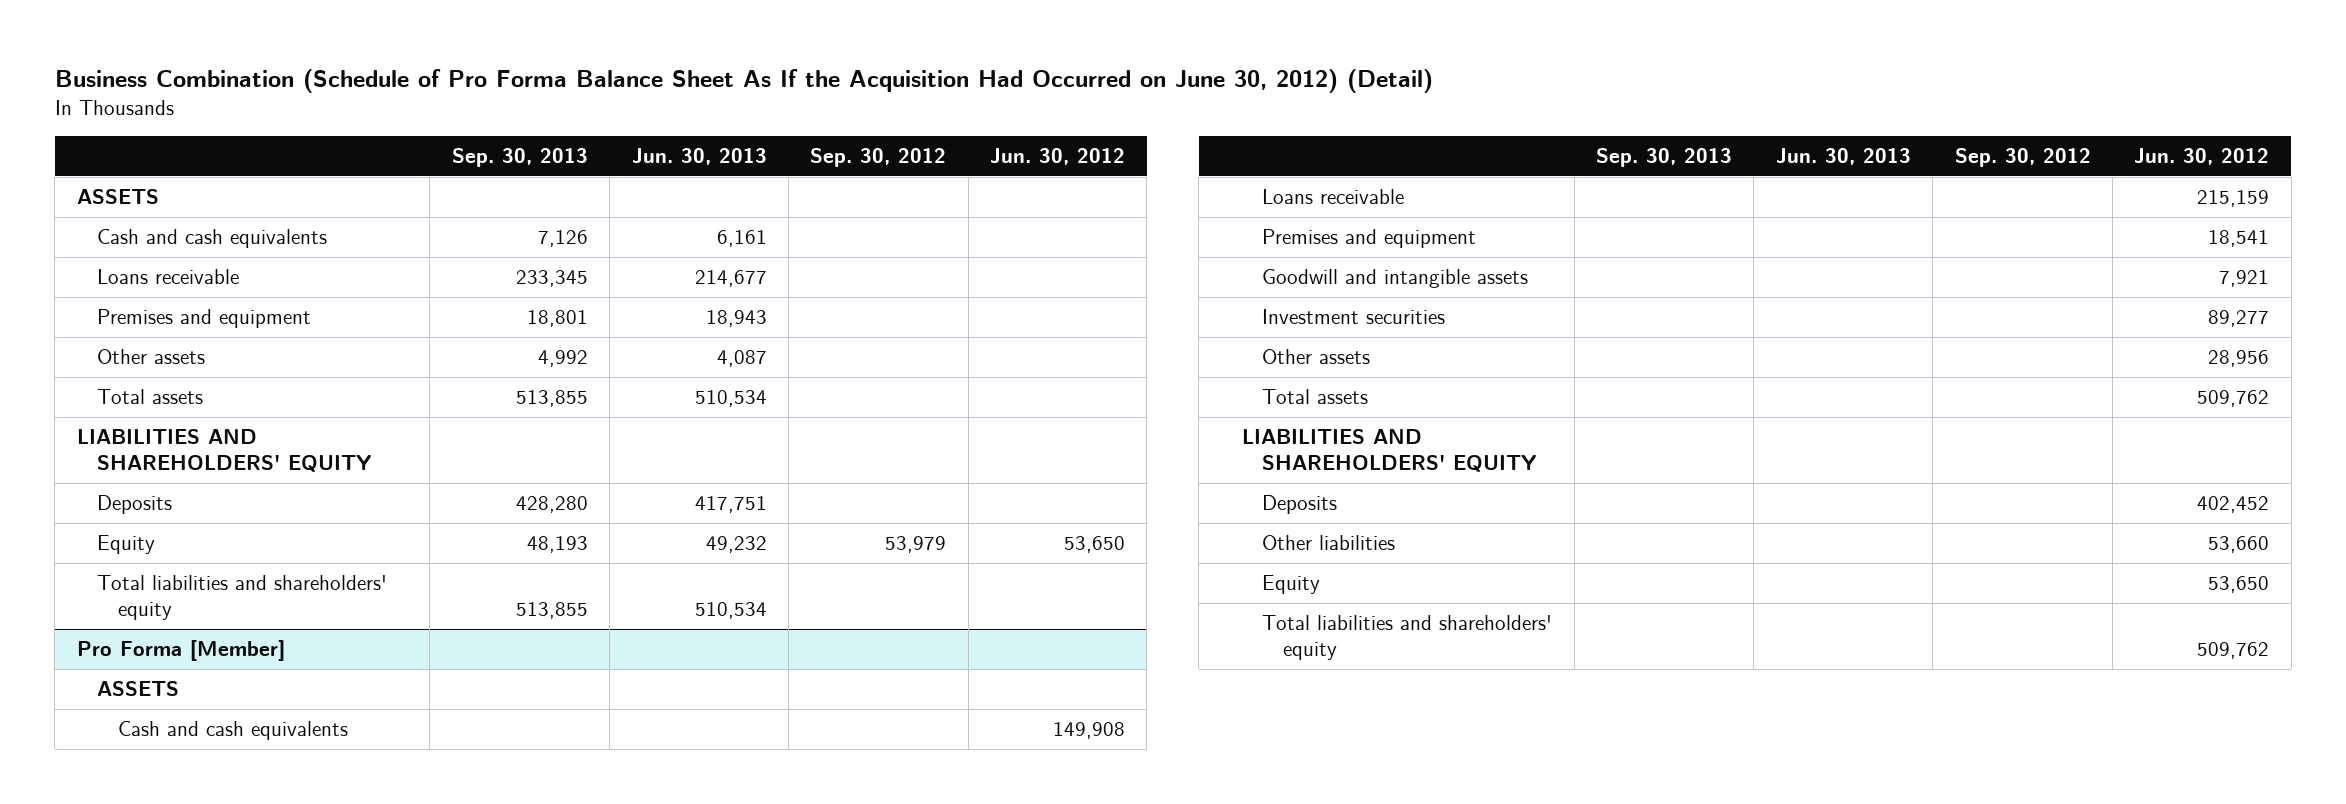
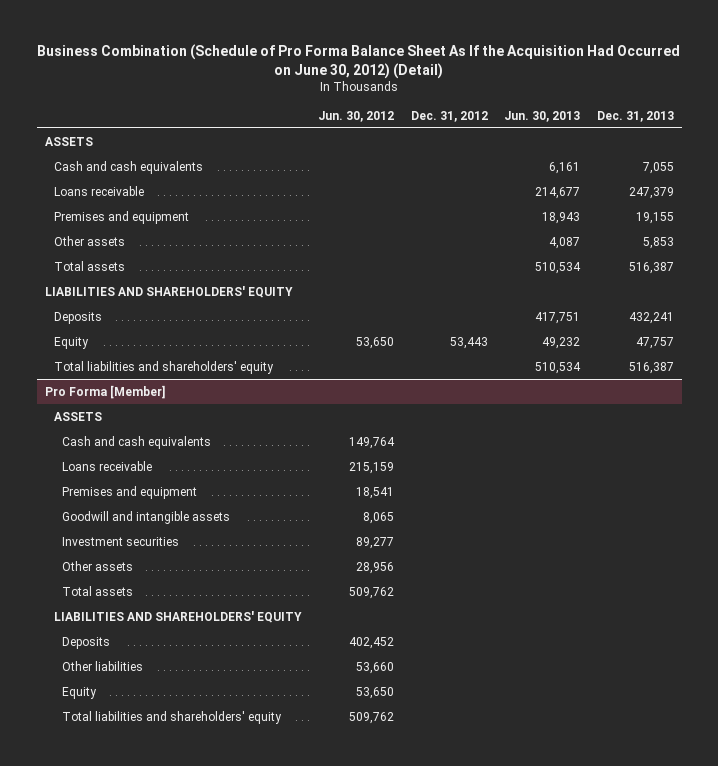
[451,148,588,168] Sep. 30, 2013 -> none
[810,148,947,168] Sep. 30, 2012 -> none
none -> [410,110,488,122] Dec. 31, 2012
none -> [596,110,674,122] Dec. 31, 2013
[1053,722,1126,740] 149,908 -> [349,436,396,449] 149,764
[2219,270,2270,288] 7,921 -> [363,511,395,524] 8,065

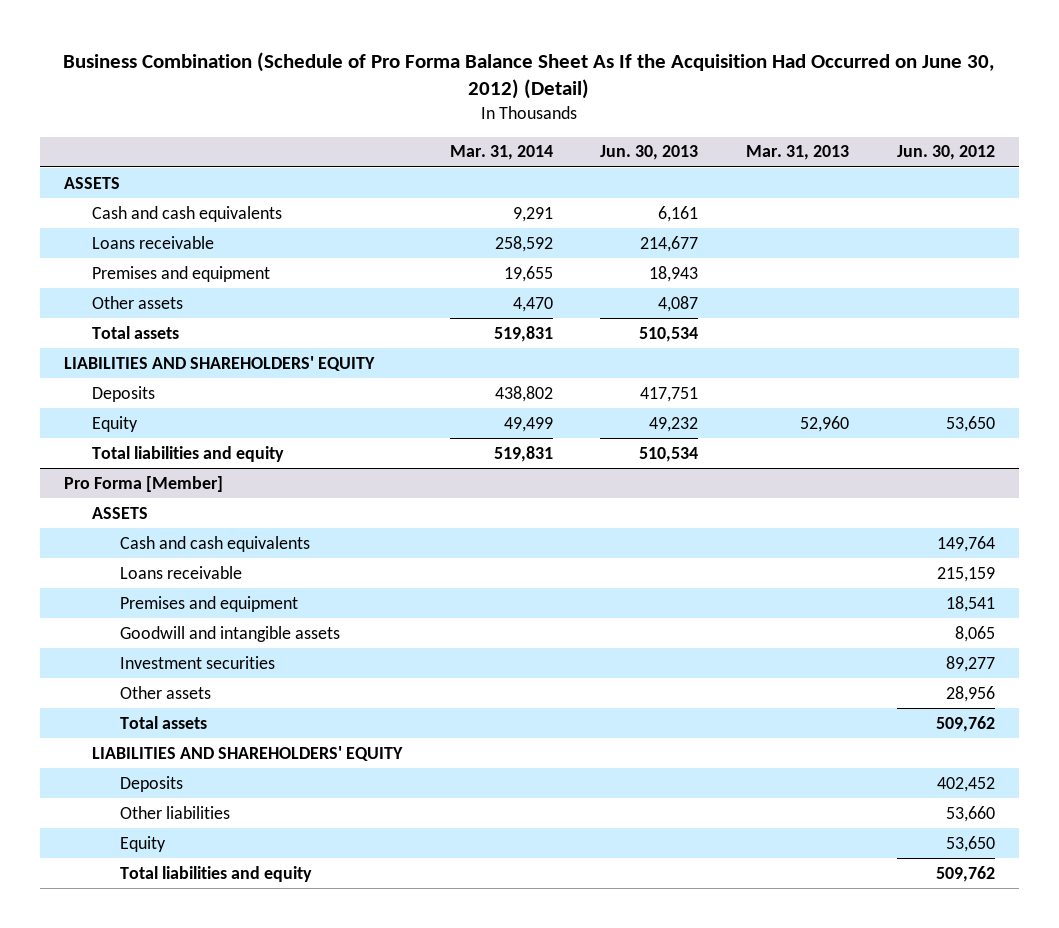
[410,110,488,122] Dec. 31, 2012 -> none
[596,110,674,122] Dec. 31, 2013 -> none
none -> [449,145,553,161] Mar. 31, 2014
none -> [746,145,850,161] Mar. 31, 2013
[53,360,274,374] Total liabilities and shareholders' equity -> [91,445,284,462] Total liabilities and equity
[62,710,283,724] Total liabilities and shareholders' equity -> [119,865,312,882] Total liabilities and equity

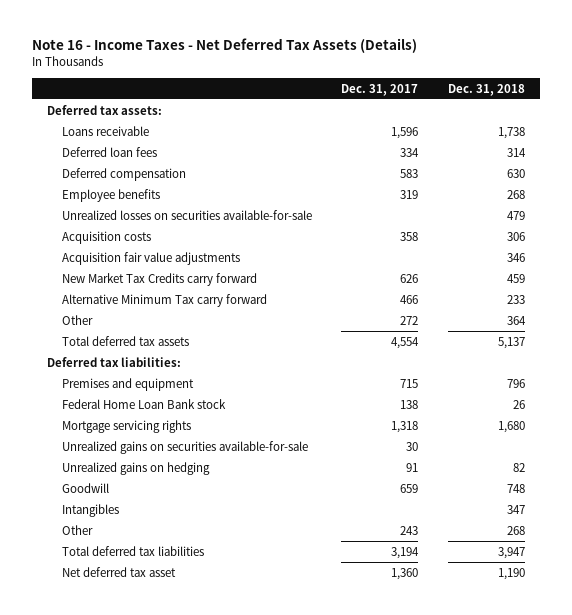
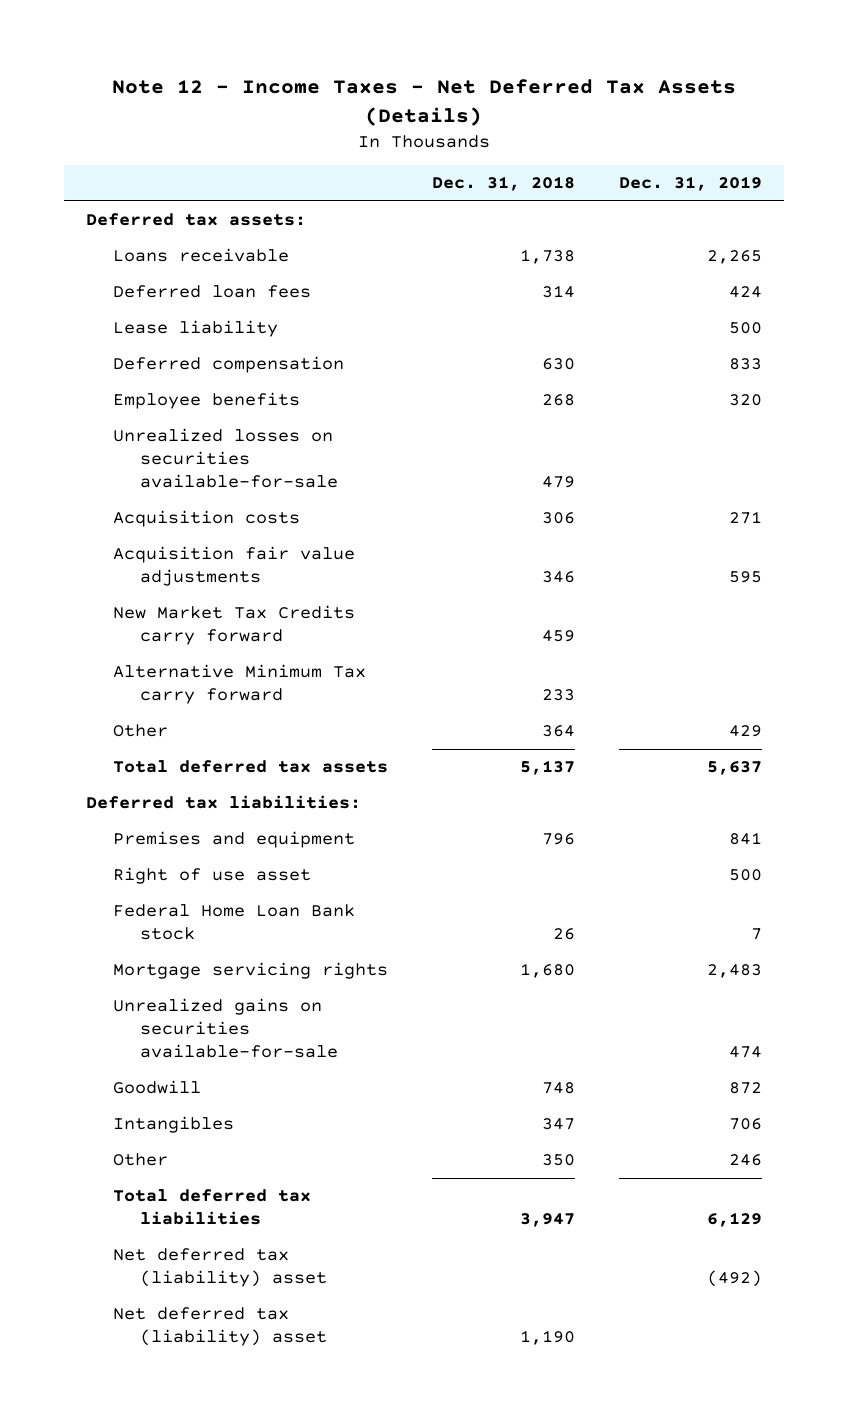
[32,38,418,54] Note 16 - Income Taxes - Net Deferred Tax Assets (Details) -> [112,78,737,126] Note 12 - Income Taxes - Net Deferred Tax Assets (Details)
[341,83,419,96] Dec. 31, 2017 -> none
none -> [619,176,763,192] Dec. 31, 2019
none -> [113,320,279,338] Lease liability
none -> [113,867,312,885] Right of use asset
[61,461,210,475] Unrealized gains on hedging -> none
[507,525,526,535] 268 -> [542,1154,576,1167] 350
none -> [113,1248,328,1288] Net deferred tax (liability) asset
[61,566,176,577] Net deferred tax asset -> [113,1307,328,1347] Net deferred tax (liability) asset

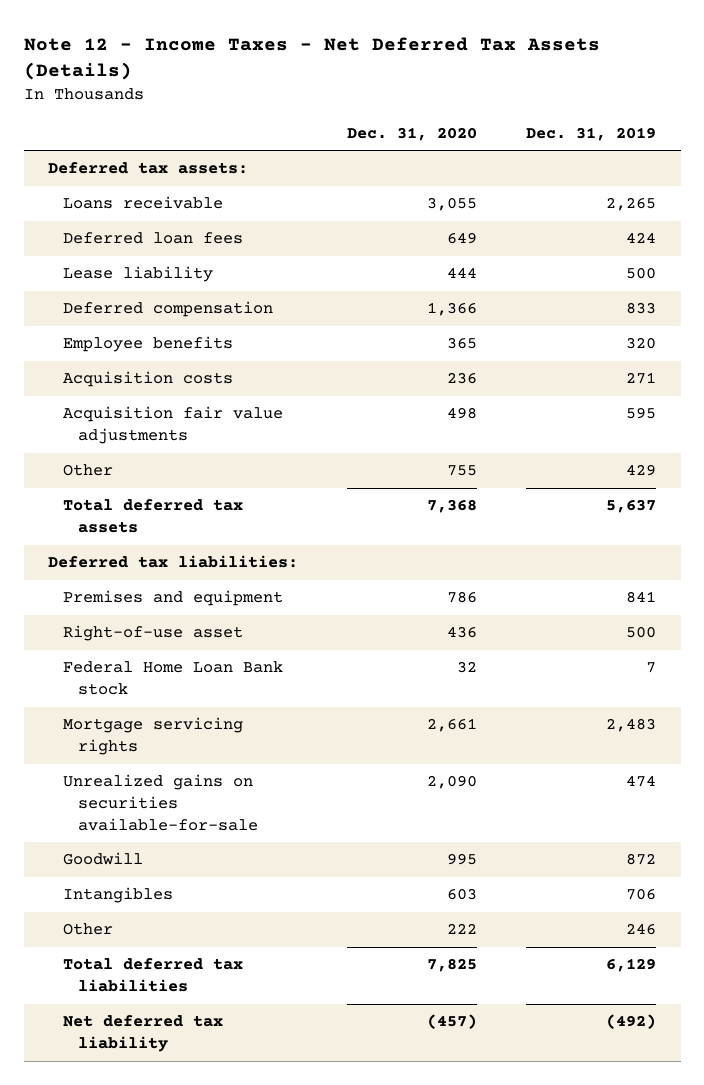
[432,176,576,192] Dec. 31, 2018 -> none
none -> [347,126,478,141] Dec. 31, 2020
[113,428,339,489] Unrealized losses on securities available-for-sale -> none
[113,605,356,646] New Market Tax Credits carry forward -> none
[113,664,367,705] Alternative Minimum Tax carry forward -> none
[113,867,312,885] Right of use asset -> [62,625,243,642] Right-of-use asset
[113,1307,328,1347] Net deferred tax (liability) asset -> none
[113,1248,328,1288] Net deferred tax (liability) asset -> [62,1015,223,1053] Net deferred tax liability

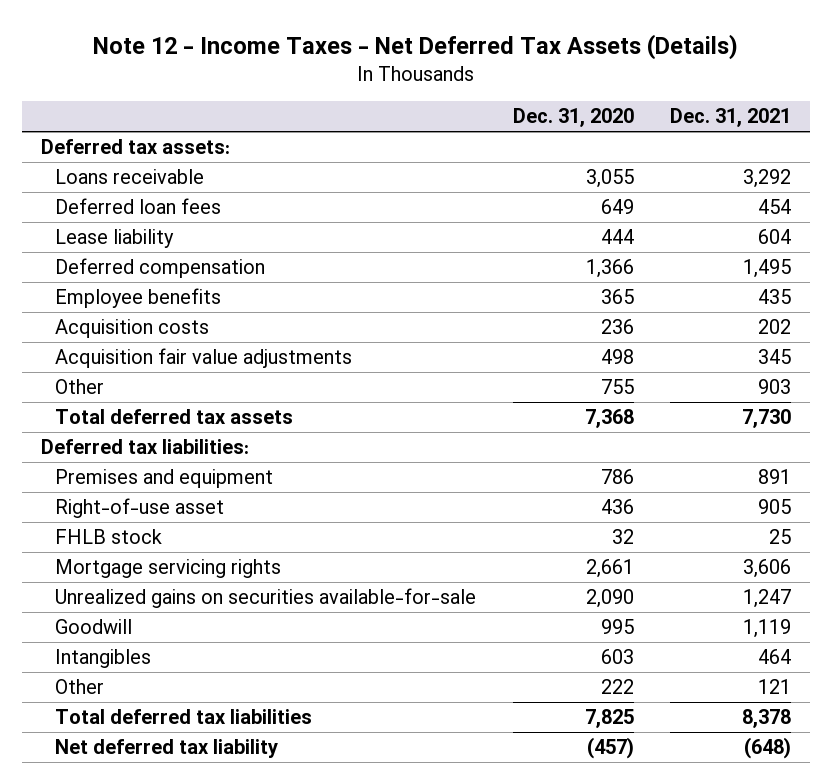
[526,126,657,141] Dec. 31, 2019 -> none
none -> [670,108,792,128] Dec. 31, 2021
[62,661,283,696] Federal Home Loan Bank stock -> [55,529,163,545] FHLB stock

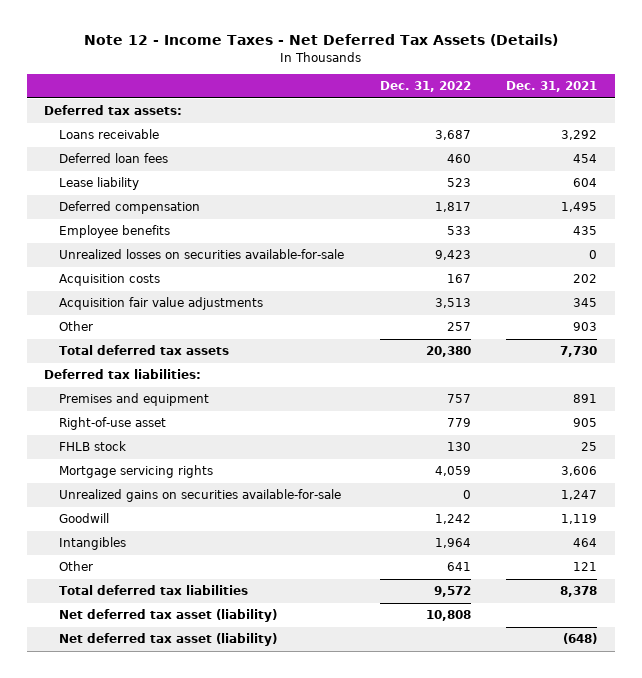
[512,108,634,128] Dec. 31, 2020 -> none
none -> [379,81,471,93] Dec. 31, 2022
none -> [58,249,344,260] Unrealized losses on securities available-for-sale
none -> [58,609,277,623] Net deferred tax asset (liability)
[55,739,279,759] Net deferred tax liability -> [58,633,277,647] Net deferred tax asset (liability)

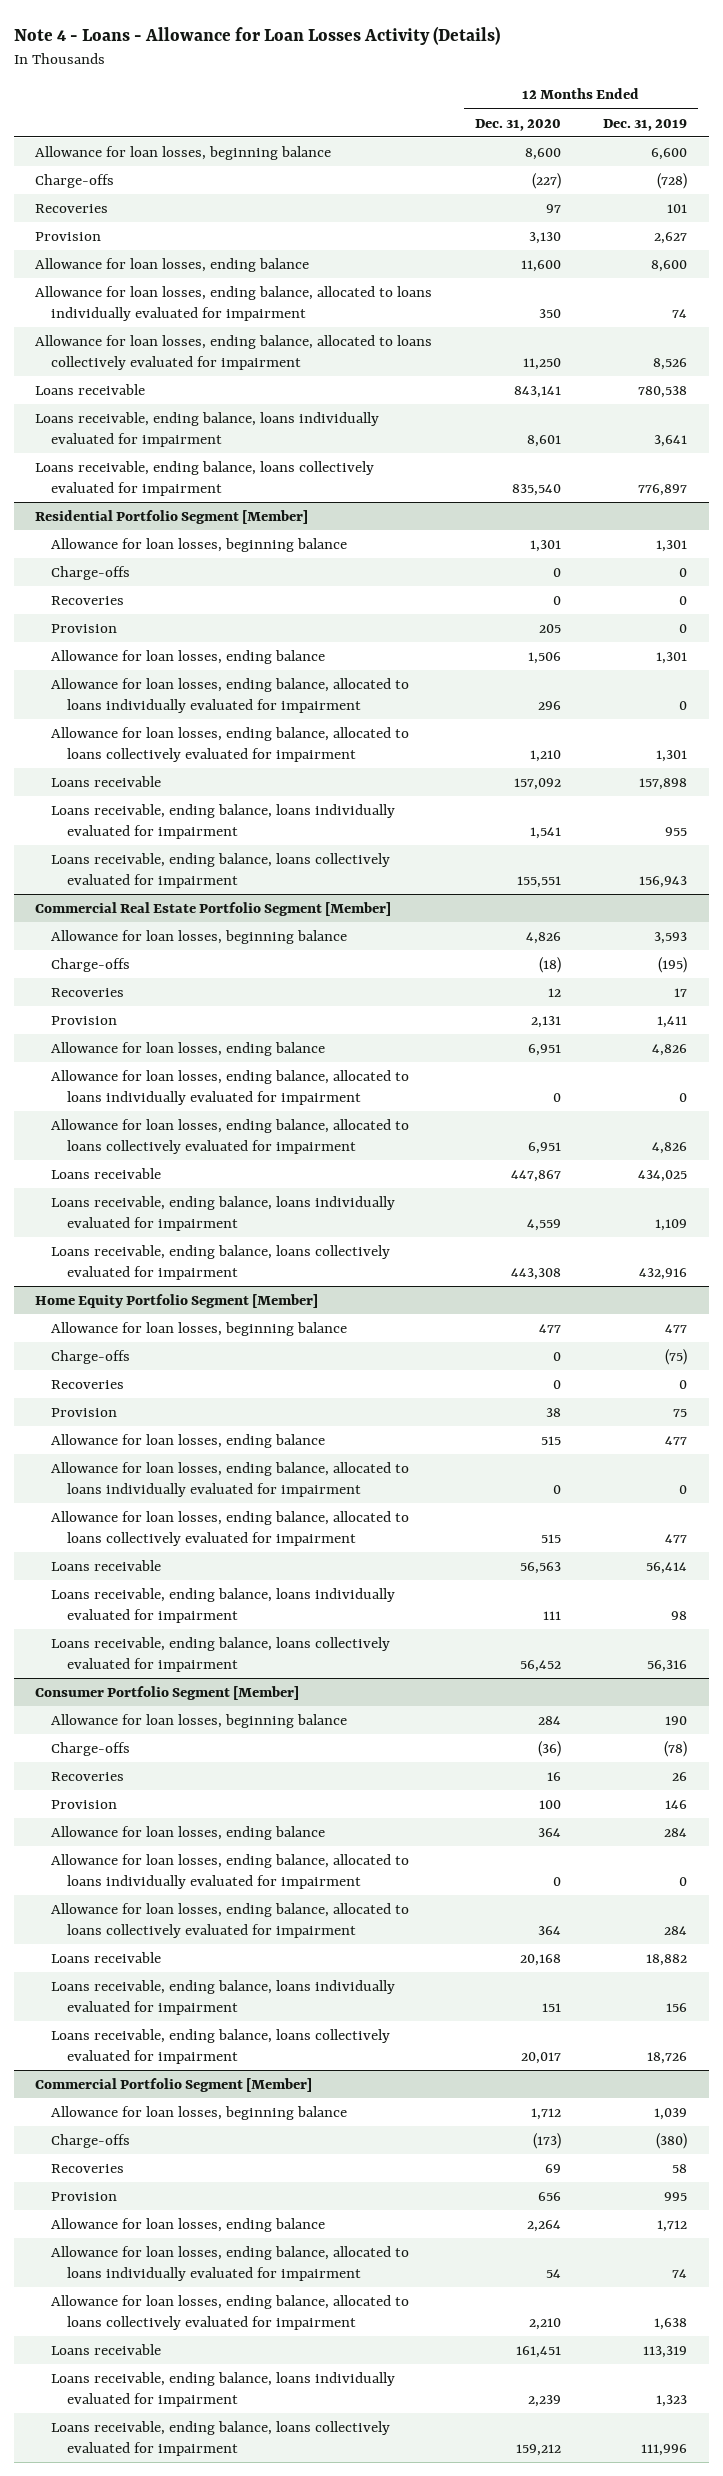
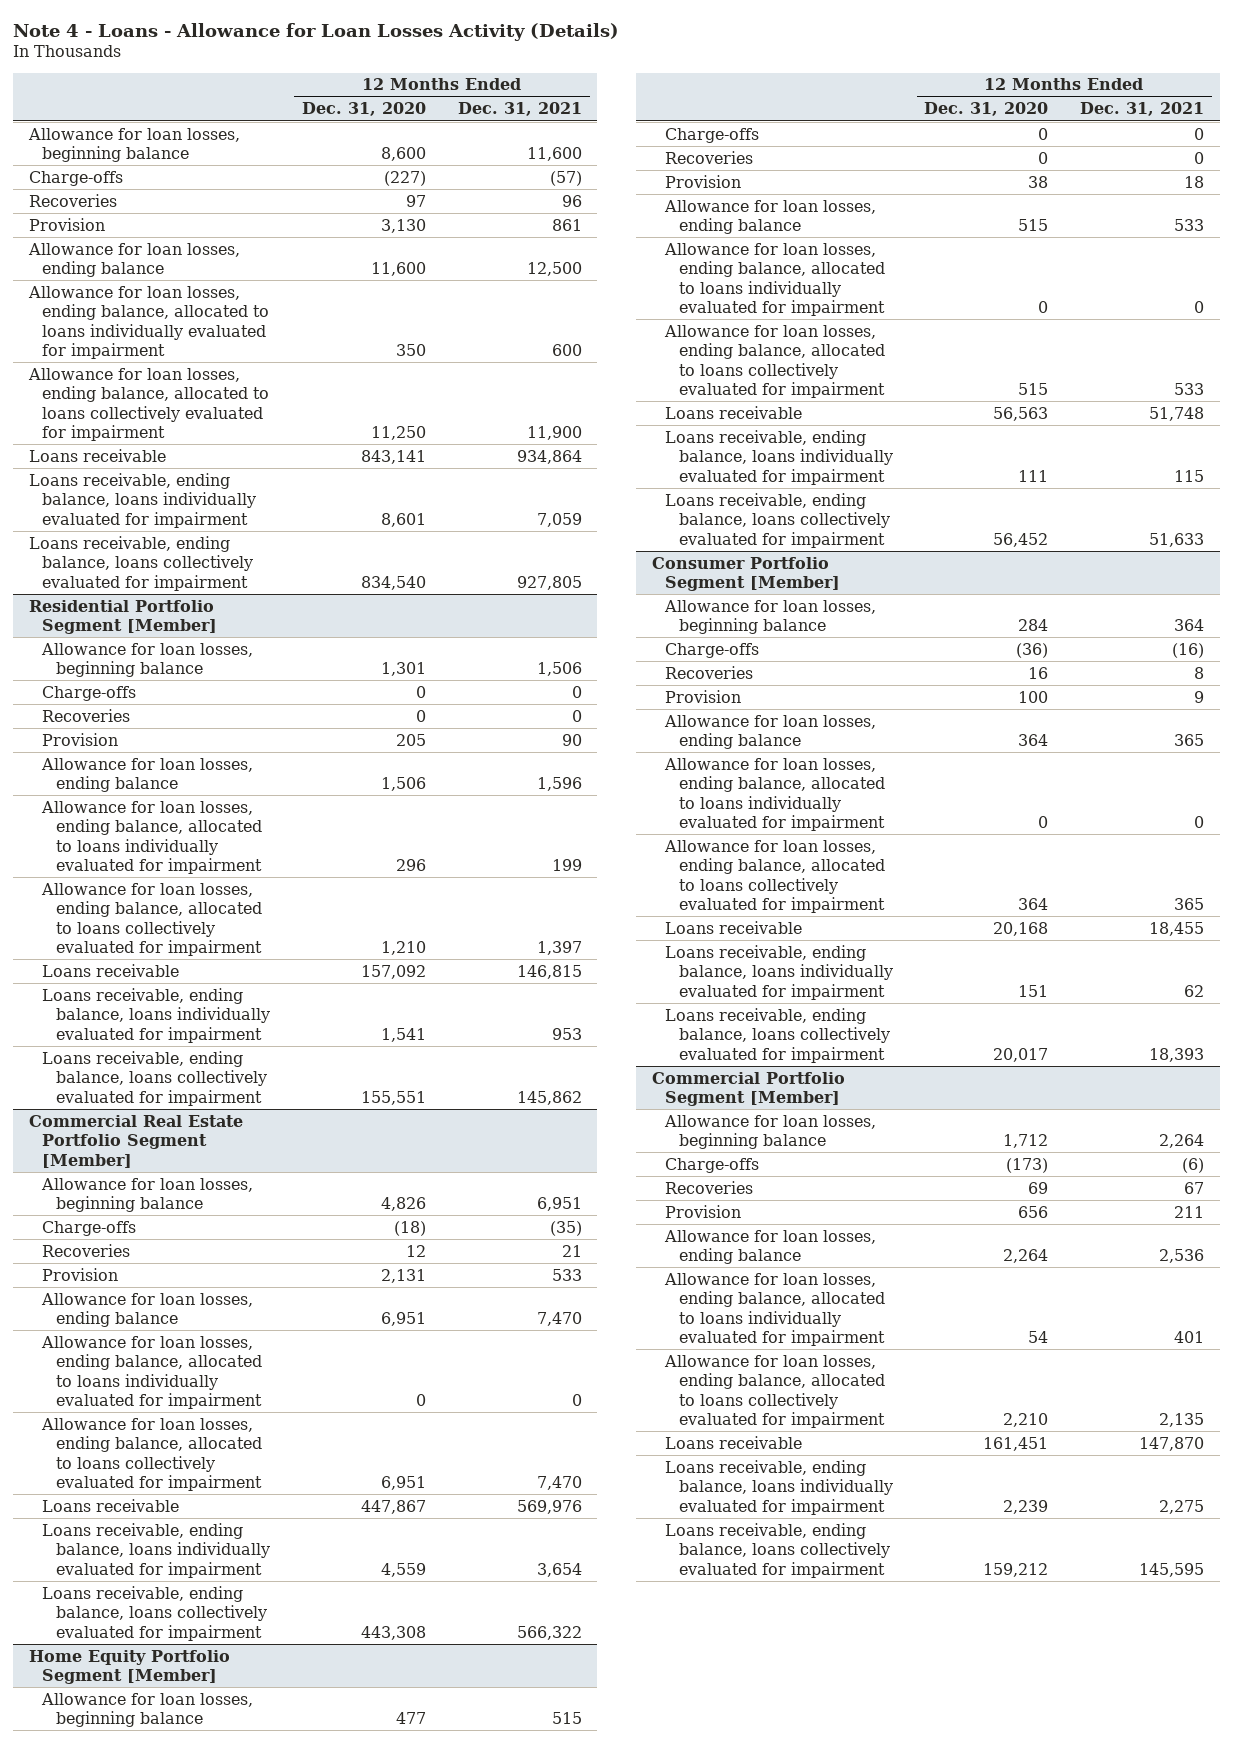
[603,118,688,131] Dec. 31, 2019 -> none
none -> [457,102,582,117] Dec. 31, 2021
[511,484,561,497] 835,540 -> [360,575,426,590] 834,540

